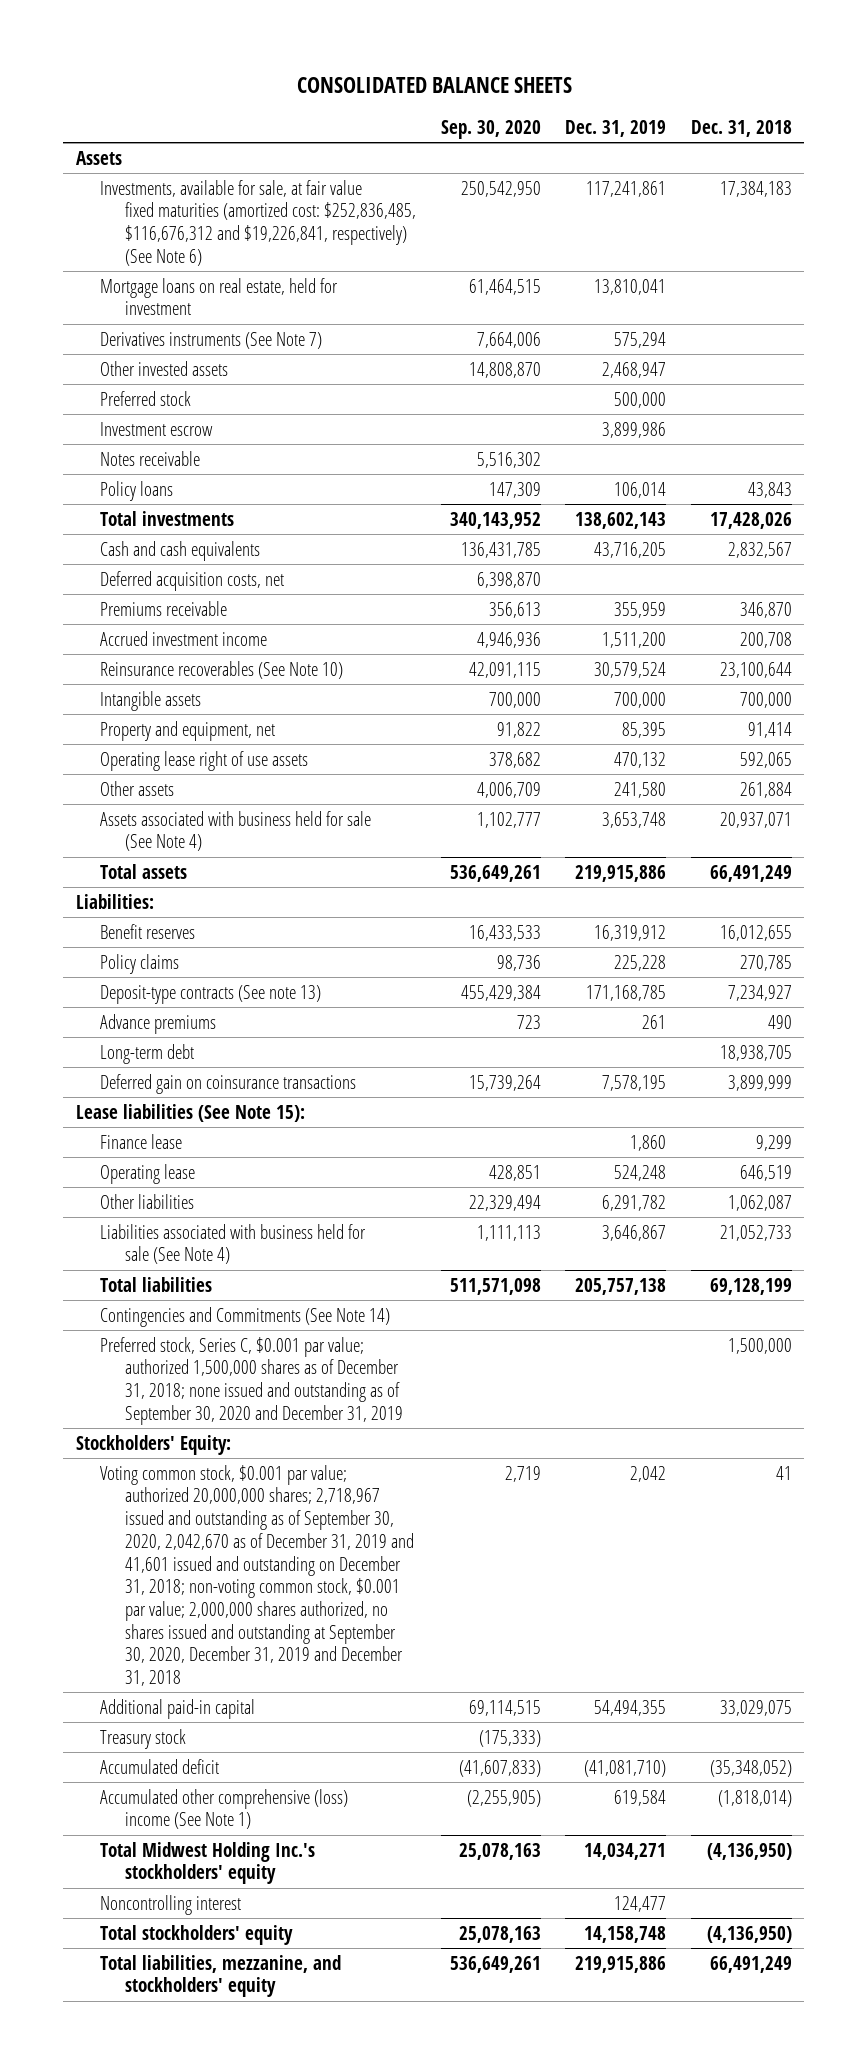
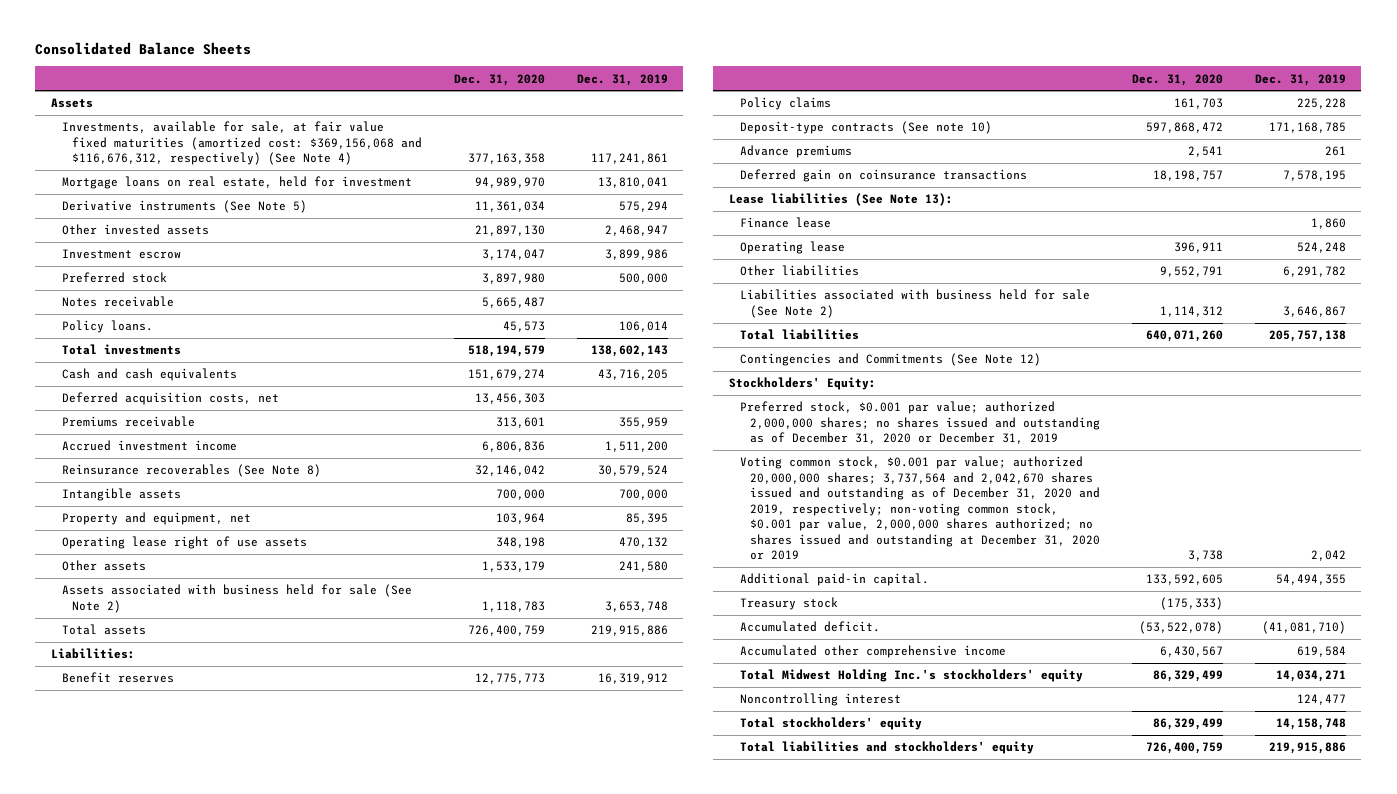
[296,77,572,94] CONSOLIDATED BALANCE SHEETS -> [35,42,252,56] Consolidated Balance Sheets
[440,120,541,140] Sep. 30, 2020 -> none
[690,120,792,138] Dec. 31, 2018 -> none
none -> [453,73,545,86] Dec. 31, 2020
[100,179,416,266] Investments, available for sale, at fair value fixed maturities (amortized cost: $252,836,485, $116,676,312 and $19,226,841, respectively) (See Note 6) -> [61,121,423,166] Investments, available for sale, at fair value fixed maturities (amortized cost: $369,156,068 and $116,676,312, respectively) (See Note 4)
[100,331,323,349] Derivatives instruments (See Note 7) -> [61,200,307,214] Derivative instruments (See Note 5)
[100,390,192,406] Preferred stock -> [61,272,167,284] Preferred stock
[100,480,174,501] Policy loans -> [61,320,153,334] Policy loans.
[100,660,344,679] Reinsurance recoverables (See Note 10) -> [61,464,321,478] Reinsurance recoverables (See Note 8)
[100,810,372,852] Assets associated with business held for sale (See Note 4) -> [61,584,412,613] Assets associated with business held for sale (See Note 2)
[100,984,322,1004] Deposit-type contracts (See note 13) -> [739,121,992,135] Deposit-type contracts (See note 10)
[100,1043,195,1064] Long-term debt -> none
[75,1103,305,1122] Lease liabilities (See Note 15): -> [729,193,954,207] Lease liabilities (See Note 13):
[100,1223,367,1265] Liabilities associated with business held for sale (See Note 4) -> [739,289,1090,318] Liabilities associated with business held for sale (See Note 2)
[100,1336,403,1425] Preferred stock, Series C, $0.001 par value; authorized 1,500,000 shares as of December 31, 2018; none issued and outstanding as of September 30, 2020 and December 31, 2019 -> none
[100,1306,391,1327] Contingencies and Commitments (See Note 14) -> [739,353,1041,367] Contingencies and Commitments (See Note 12)
none -> [739,401,1101,445] Preferred stock, $0.001 par value; authorized 2,000,000 shares; no shares issued and outstanding as of December 31, 2020 or December 31, 2019
[100,1464,414,1687] Voting common stock, $0.001 par value; authorized 20,000,000 shares; 2,718,967 issued and outstanding as of September 30, 2020, 2,042,670 as of December 31, 2019 and 41,601 issued and outstanding on December 31, 2018; non-voting common stock, $0.001 par value; 2,000,000 shares authorized, no shares issued and outstanding at September 30, 2020, December 31, 2019 and December 31, 2018 -> [739,456,1101,561] Voting common stock, $0.001 par value; authorized 20,000,000 shares; 3,737,564 and 2,042,670 shares issued and outstanding as of December 31, 2020 and 2019, respectively; non-voting common stock, $0.001 par value, 2,000,000 shares authorized; no shares issued and outstanding at December 31, 2020 or 2019
[100,1698,256,1719] Additional paid-in capital -> [739,573,929,587] Additional paid-in capital.
[100,1758,220,1774] Accumulated deficit -> [739,621,880,633] Accumulated deficit.
[100,1788,349,1830] Accumulated other comprehensive (loss) income (See Note 1) -> [739,645,1006,659] Accumulated other comprehensive income
[100,1954,342,1998] Total liabilities, mezzanine, and stockholders' equity -> [739,741,1034,755] Total liabilities and stockholders' equity

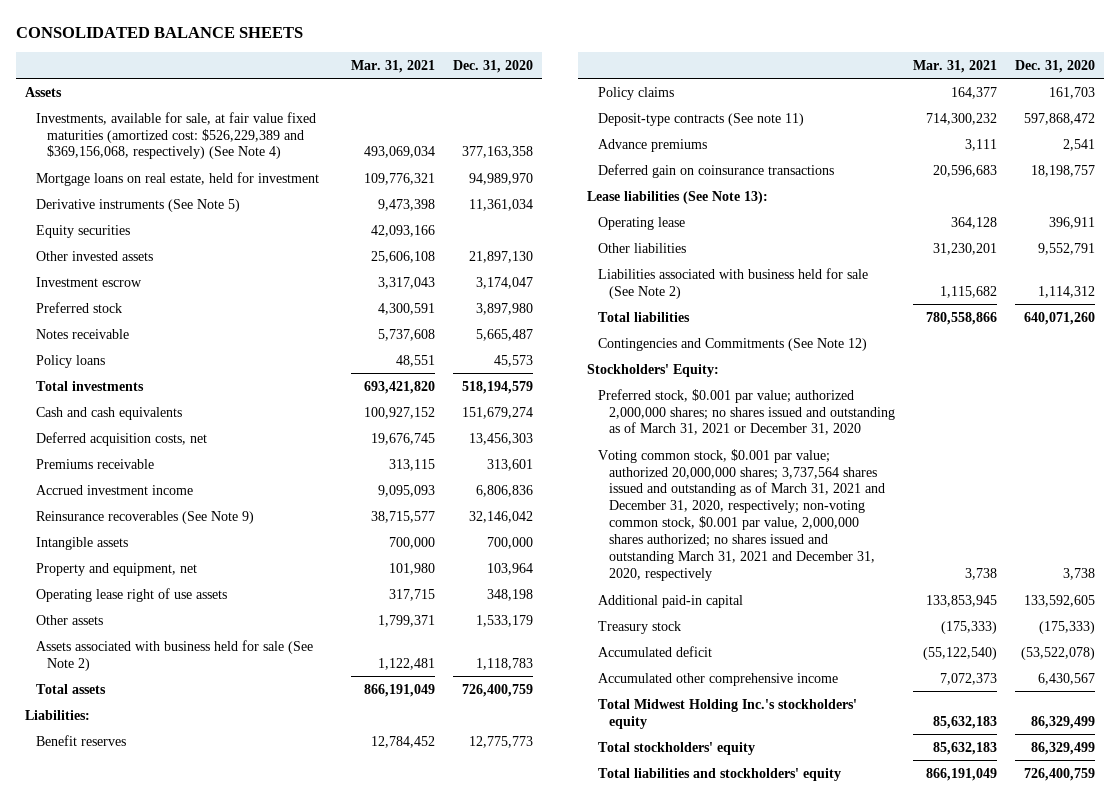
[35,42,252,56] Consolidated Balance Sheets -> [15,26,303,38] CONSOLIDATED BALANCE SHEETS
[576,73,668,86] Dec. 31, 2019 -> none
none -> [351,59,436,73] Mar. 31, 2021
[61,121,423,166] Investments, available for sale, at fair value fixed maturities (amortized cost: $369,156,068 and $116,676,312, respectively) (See Note 4) -> [36,111,317,160] Investments, available for sale, at fair value fixed maturities (amortized cost: $526,229,389 and $369,156,068, respectively) (See Note 4)
none -> [36,224,131,238] Equity securities
[61,320,153,334] Policy loans. -> [36,354,106,368] Policy loans
[61,464,321,478] Reinsurance recoverables (See Note 8) -> [36,510,255,524] Reinsurance recoverables (See Note 9)
[739,121,992,135] Deposit-type contracts (See note 10) -> [597,112,804,126] Deposit-type contracts (See note 11)
[739,217,831,229] Finance lease -> none
[739,401,1101,445] Preferred stock, $0.001 par value; authorized 2,000,000 shares; no shares issued and outstanding as of December 31, 2020 or December 31, 2019 -> [597,388,896,436] Preferred stock, $0.001 par value; authorized 2,000,000 shares; no shares issued and outstanding as of March 31, 2021 or December 31, 2020
[739,456,1101,561] Voting common stock, $0.001 par value; authorized 20,000,000 shares; 3,737,564 and 2,042,670 shares issued and outstanding as of December 31, 2020 and 2019, respectively; non-voting common stock, $0.001 par value, 2,000,000 shares authorized; no shares issued and outstanding at December 31, 2020 or 2019 -> [597,448,886,582] Voting common stock, $0.001 par value; authorized 20,000,000 shares; 3,737,564 shares issued and outstanding as of March 31, 2021 and December 31, 2020, respectively; non-voting common stock, $0.001 par value, 2,000,000 shares authorized; no shares issued and outstanding March 31, 2021 and December 31, 2020, respectively
[739,573,929,587] Additional paid-in capital. -> [597,594,743,608] Additional paid-in capital
[739,621,880,633] Accumulated deficit. -> [597,645,712,657] Accumulated deficit
[739,693,901,707] Noncontrolling interest -> none

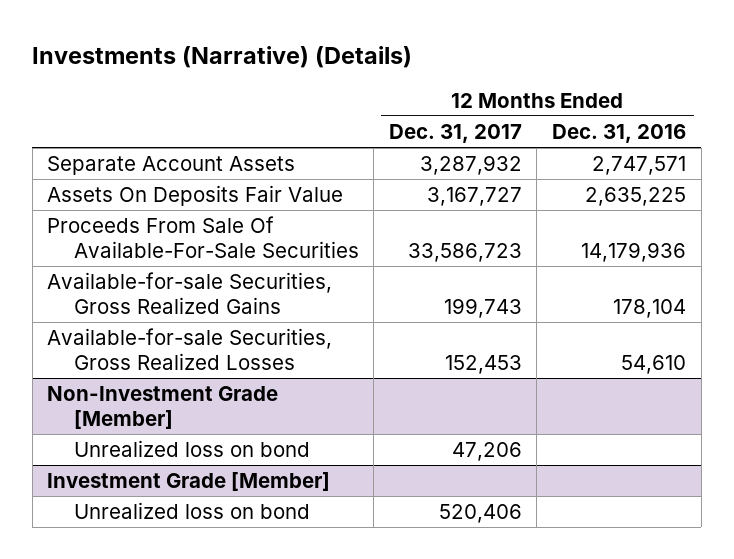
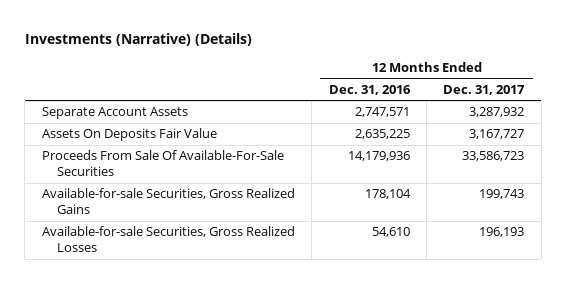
[47,386,279,429] Non-Investment Grade [Member] -> none
[73,440,310,458] Unrealized loss on bond -> none
[47,472,331,492] Investment Grade [Member] -> none
[73,502,310,520] Unrealized loss on bond -> none
[444,354,522,374] 152,453 -> [479,227,525,238] 196,193

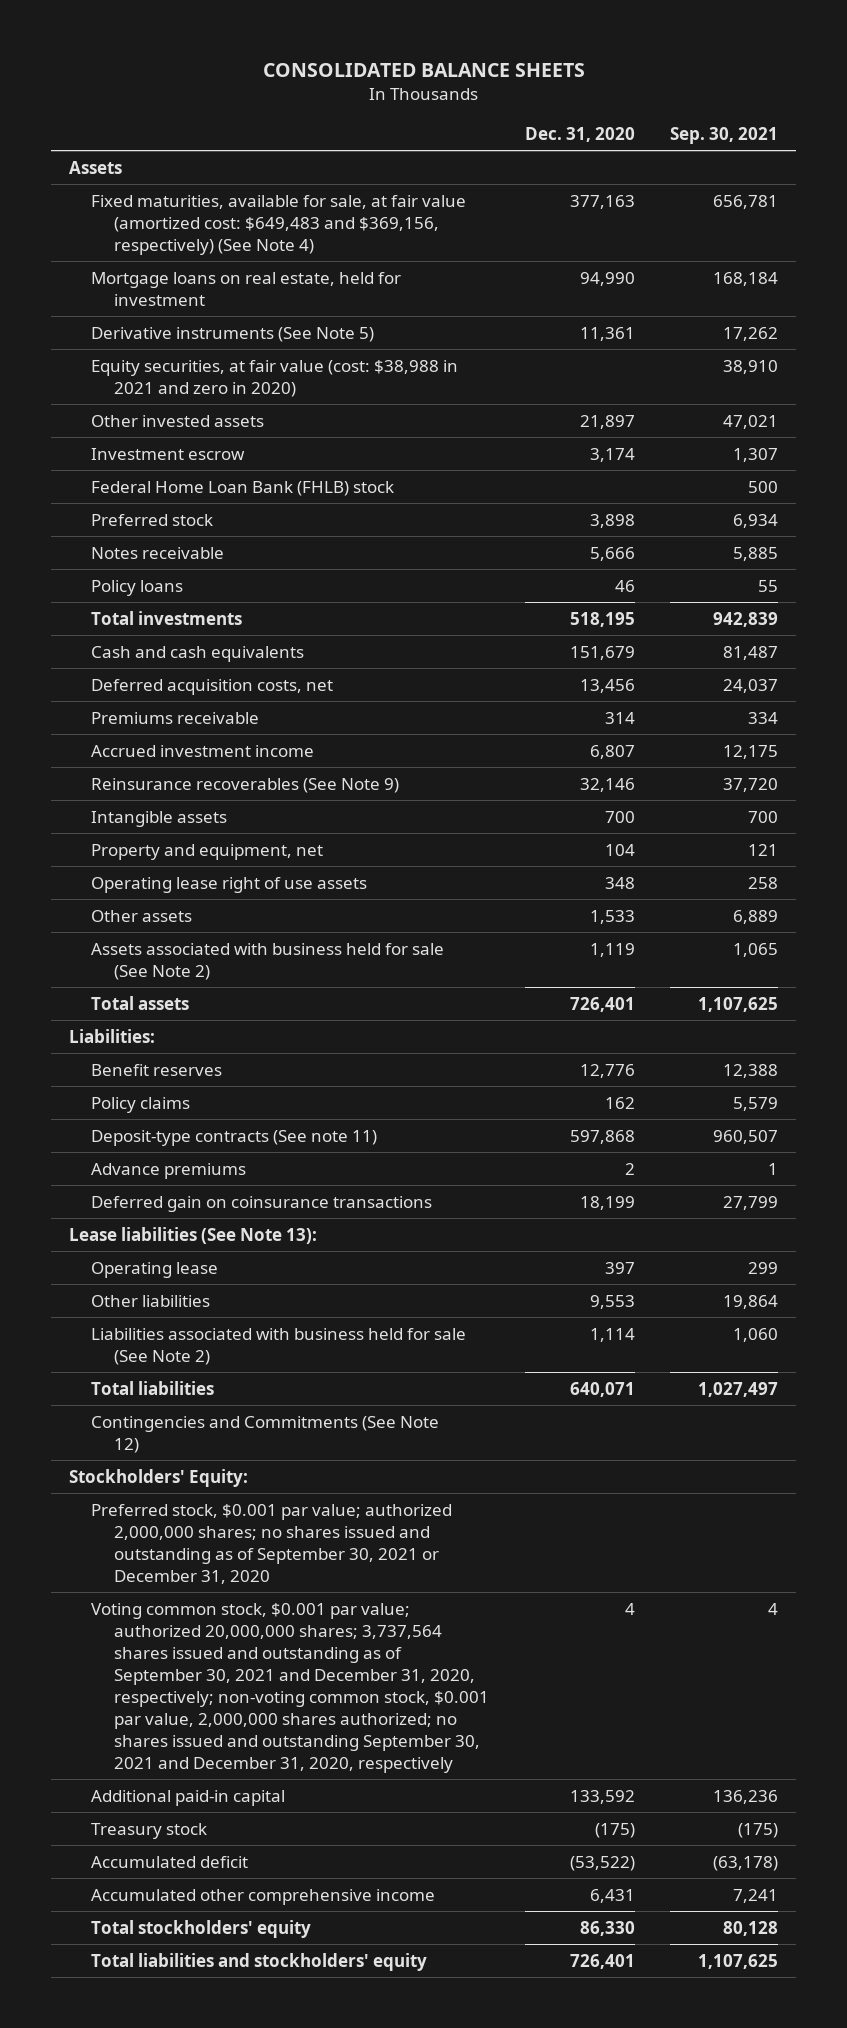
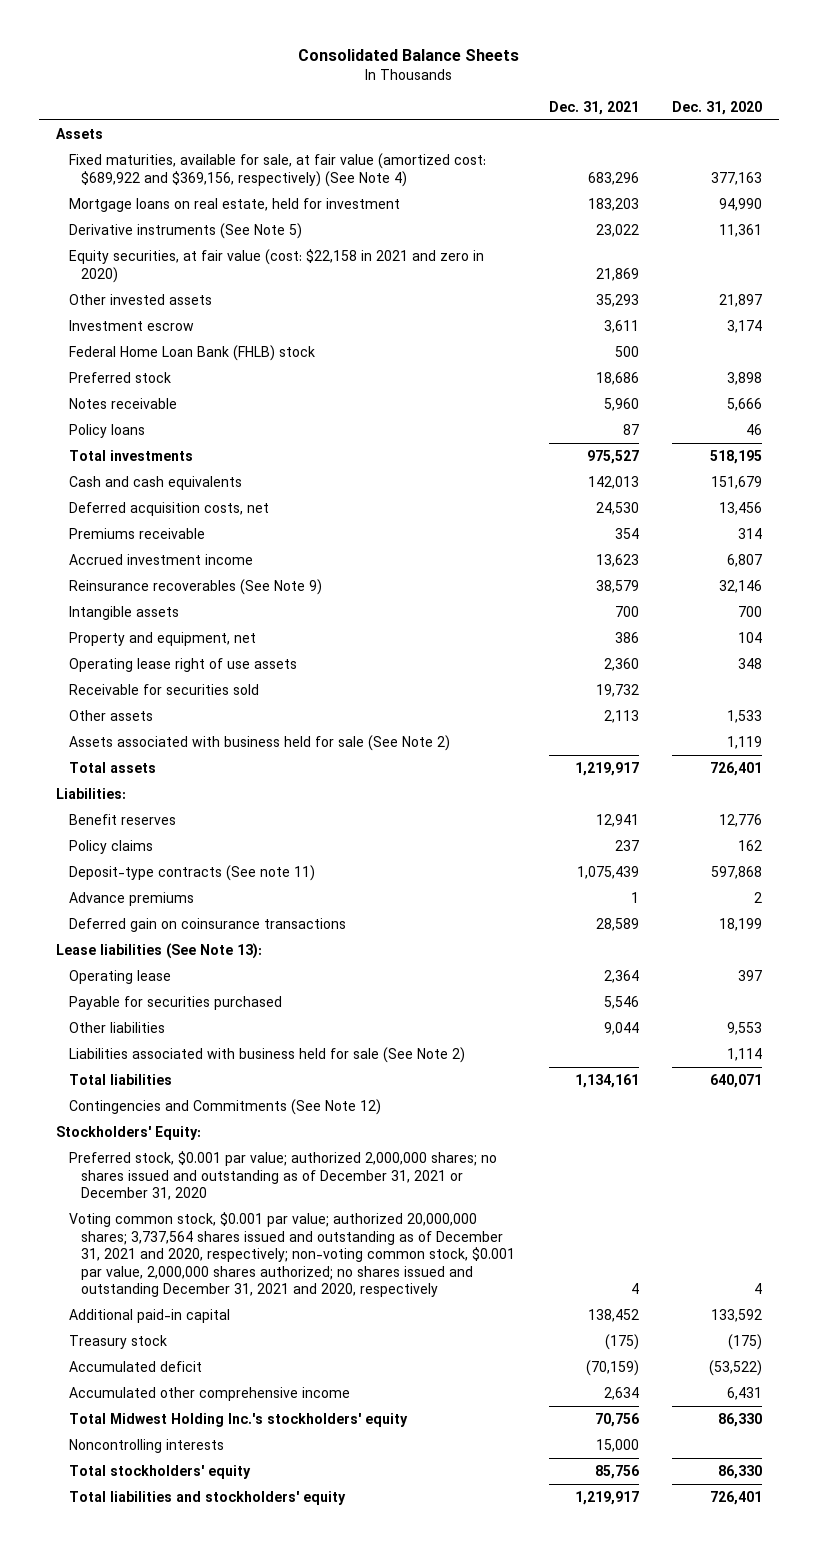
[262,63,585,78] CONSOLIDATED BALANCE SHEETS -> [298,48,520,61] Consolidated Balance Sheets
[670,126,779,144] Sep. 30, 2021 -> none
none -> [548,100,639,115] Dec. 31, 2021
[91,194,467,255] Fixed maturities, available for sale, at fair value (amortized cost: $649,483 and $369,156, respectively) (See Note 4) -> [68,153,486,187] Fixed maturities, available for sale, at fair value (amortized cost: $689,922 and $369,156, respectively) (See Note 4)
[91,359,459,397] Equity securities, at fair value (cost: $38,988 in 2021 and zero in 2020) -> [68,249,484,283] Equity securities, at fair value (cost: $22,158 in 2021 and zero in 2020)
none -> [68,684,259,696] Receivable for securities sold
none -> [68,996,282,1011] Payable for securities purchased
[91,1503,453,1584] Preferred stock, $0.001 par value; authorized 2,000,000 shares; no shares issued and outstanding as of September 30, 2021 or December 31, 2020 -> [68,1151,497,1201] Preferred stock, $0.001 par value; authorized 2,000,000 shares; no shares issued and outstanding as of December 31, 2021 or December 31, 2020
[91,1602,490,1773] Voting common stock, $0.001 par value; authorized 20,000,000 shares; 3,737,564 shares issued and outstanding as of September 30, 2021 and December 31, 2020, respectively; non-voting common stock, $0.001 par value, 2,000,000 shares authorized; no shares issued and outstanding September 30, 2021 and December 31, 2020, respectively -> [68,1212,516,1298] Voting common stock, $0.001 par value; authorized 20,000,000 shares; 3,737,564 shares issued and outstanding as of December 31, 2021 and 2020, respectively; non-voting common stock, $0.001 par value, 2,000,000 shares authorized; no shares issued and outstanding December 31, 2021 and 2020, respectively
none -> [68,1413,408,1428] Total Midwest Holding Inc.'s stockholders' equity
none -> [68,1439,224,1454] Noncontrolling interests

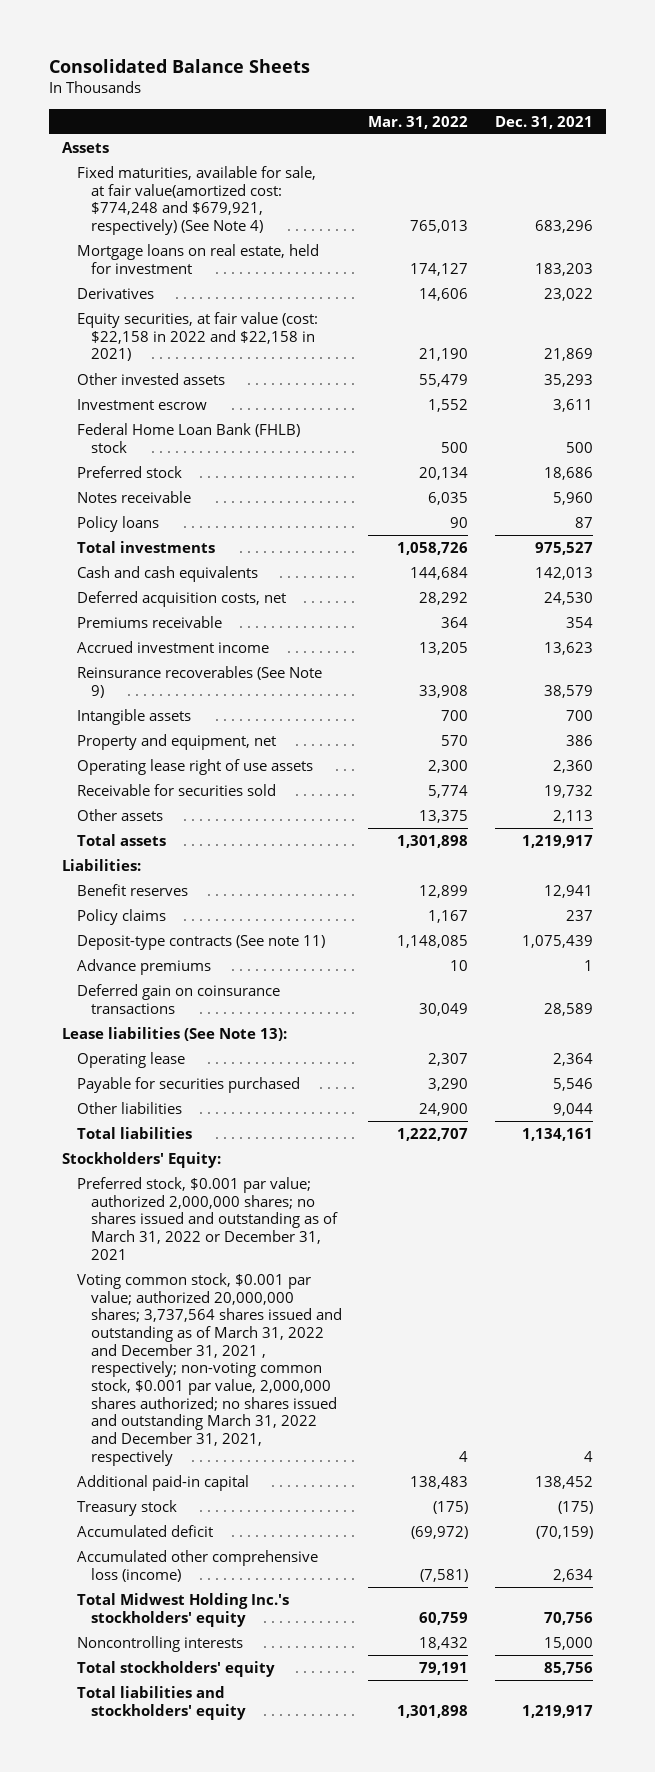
[672,100,763,115] Dec. 31, 2020 -> none
none -> [368,115,469,129] Mar. 31, 2022
[68,153,486,187] Fixed maturities, available for sale, at fair value (amortized cost: $689,922 and $369,156, respectively) (See Note 4) -> [76,165,316,236] Fixed maturities, available for sale, at fair value(amortized cost: $774,248 and $679,921, respectively) (See Note 4)
[68,223,302,240] Derivative instruments (See Note 5) -> [76,287,154,299] Derivatives
[68,249,484,283] Equity securities, at fair value (cost: $22,158 in 2021 and zero in 2020) -> [76,311,318,362] Equity securities, at fair value (cost: $22,158 in 2022 and $22,158 in 2021)
[68,735,450,752] Assets associated with business held for sale (See Note 2) -> none
[68,1047,465,1064] Liabilities associated with business held for sale (See Note 2) -> none
[68,1099,381,1116] Contingencies and Commitments (See Note 12) -> none
[68,1151,497,1201] Preferred stock, $0.001 par value; authorized 2,000,000 shares; no shares issued and outstanding as of December 31, 2021 or December 31, 2020 -> [76,1176,339,1260] Preferred stock, $0.001 par value; authorized 2,000,000 shares; no shares issued and outstanding as of March 31, 2022 or December 31, 2021
[68,1212,516,1298] Voting common stock, $0.001 par value; authorized 20,000,000 shares; 3,737,564 shares issued and outstanding as of December 31, 2021 and 2020, respectively; non-voting common stock, $0.001 par value, 2,000,000 shares authorized; no shares issued and outstanding December 31, 2021 and 2020, respectively -> [76,1272,343,1466] Voting common stock, $0.001 par value; authorized 20,000,000 shares; 3,737,564 shares issued and outstanding as of March 31, 2022 and December 31, 2021 , respectively; non-voting common stock, $0.001 par value, 2,000,000 shares authorized; no shares issued and outstanding March 31, 2022 and December 31, 2021, respectively
[68,1387,350,1402] Accumulated other comprehensive income -> [76,1549,318,1582] Accumulated other comprehensive loss (income)

